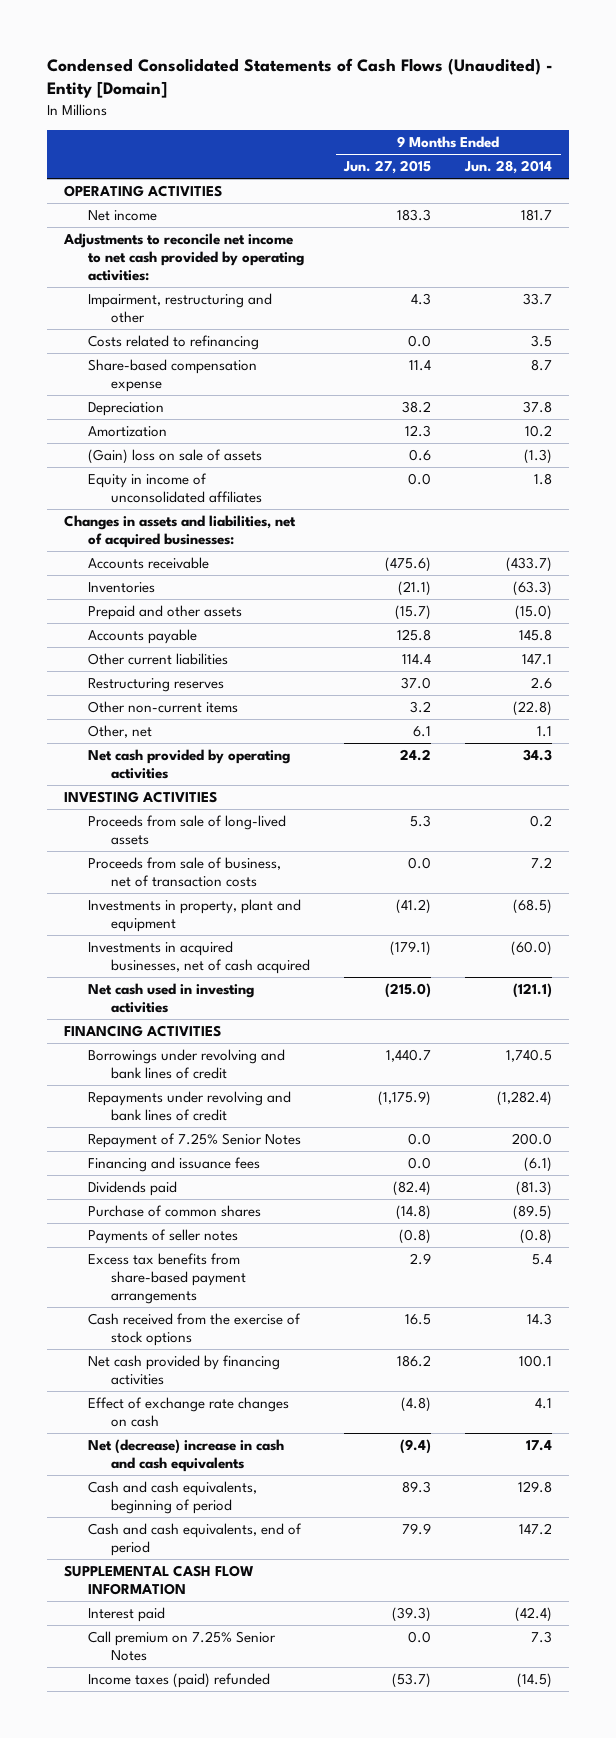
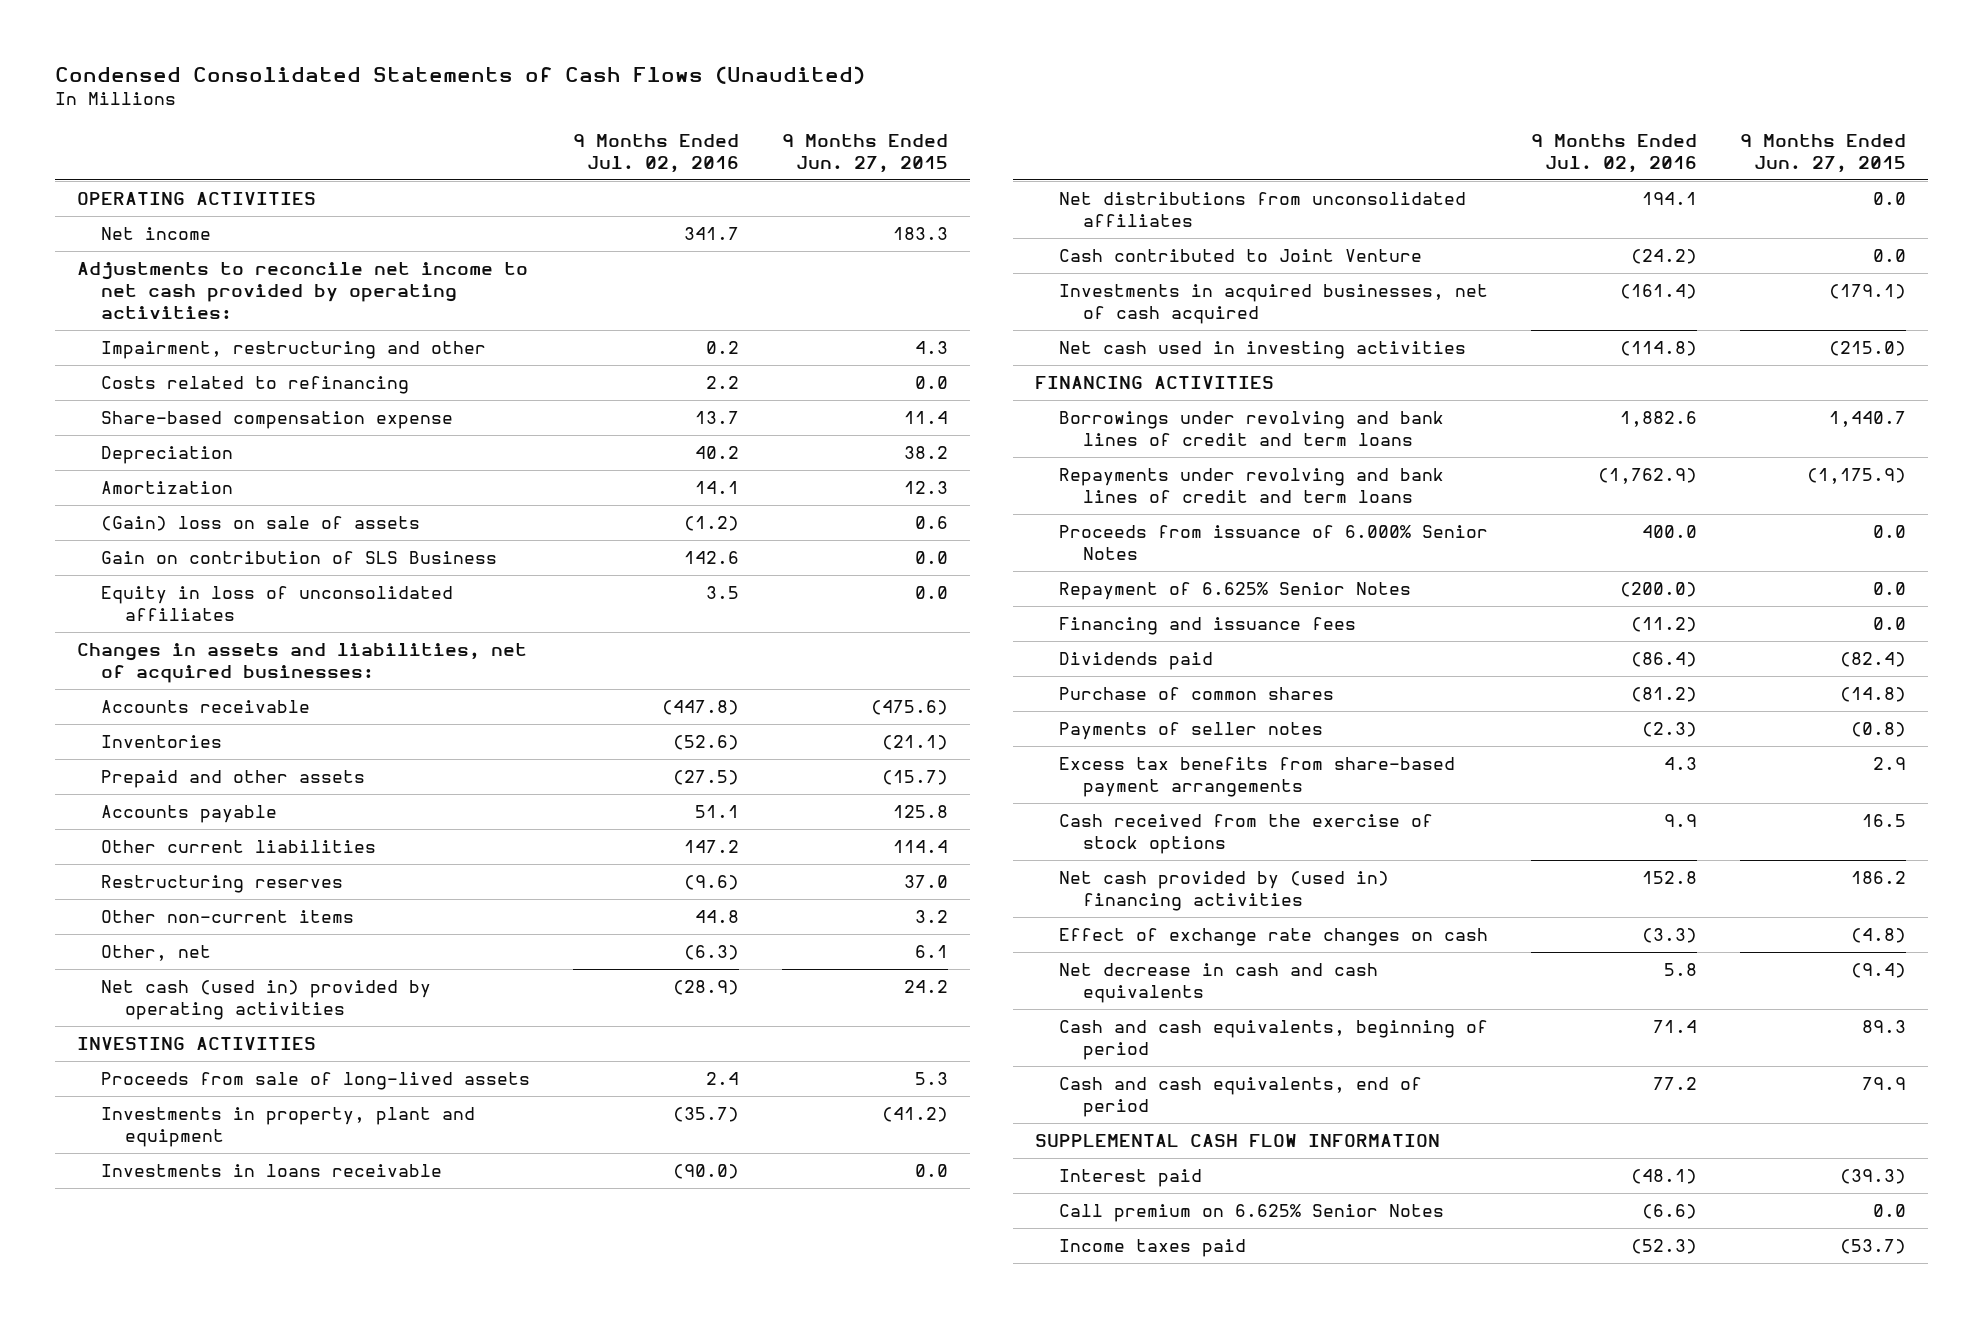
[46,57,553,99] Condensed Consolidated Statements of Cash Flows (Unaudited) - Entity [Domain] -> [54,65,865,84] Condensed Consolidated Statements of Cash Flows (Unaudited)
[464,160,553,175] Jun. 28, 2014 -> none
none -> [572,133,739,173] 9 Months Ended Jul. 02, 2016
none -> [100,551,497,565] Gain on contribution of SLS Business
[87,473,263,503] Equity in income of unconsolidated affiliates -> [100,586,453,622] Equity in loss of unconsolidated affiliates
[87,749,290,779] Net cash provided by operating activities -> [100,980,431,1021] Net cash (used in) provided by operating activities
[87,857,281,887] Proceeds from sale of business, net of transaction costs -> none
none -> [100,1164,442,1178] Investments in loans receivable
none -> [1058,192,1466,228] Net distributions from unconsolidated affiliates
none -> [1058,249,1422,263] Cash contributed to Joint Venture
[87,1049,285,1079] Borrowings under revolving and bank lines of credit -> [1058,411,1444,447] Borrowings under revolving and bank lines of credit and term loans
[87,1091,291,1121] Repayments under revolving and bank lines of credit -> [1058,468,1444,504] Repayments under revolving and bank lines of credit and term loans
none -> [1058,525,1488,561] Proceeds from issuance of 6.000% Senior Notes
[87,1133,301,1149] Repayment of 7.25% Senior Notes -> [1058,582,1411,601] Repayment of 6.625% Senior Notes
[87,1355,280,1385] Net cash provided by financing activities -> [1058,871,1389,912] Net cash provided by (used in) financing activities
[87,1439,284,1472] Net (decrease) increase in cash and cash equivalents -> [1058,963,1378,1004] Net decrease in cash and cash equivalents
[87,1631,276,1661] Call premium on 7.25% Senior Notes -> [1058,1204,1444,1223] Call premium on 6.625% Senior Notes
[87,1673,270,1689] Income taxes (paid) refunded -> [1058,1239,1246,1258] Income taxes paid

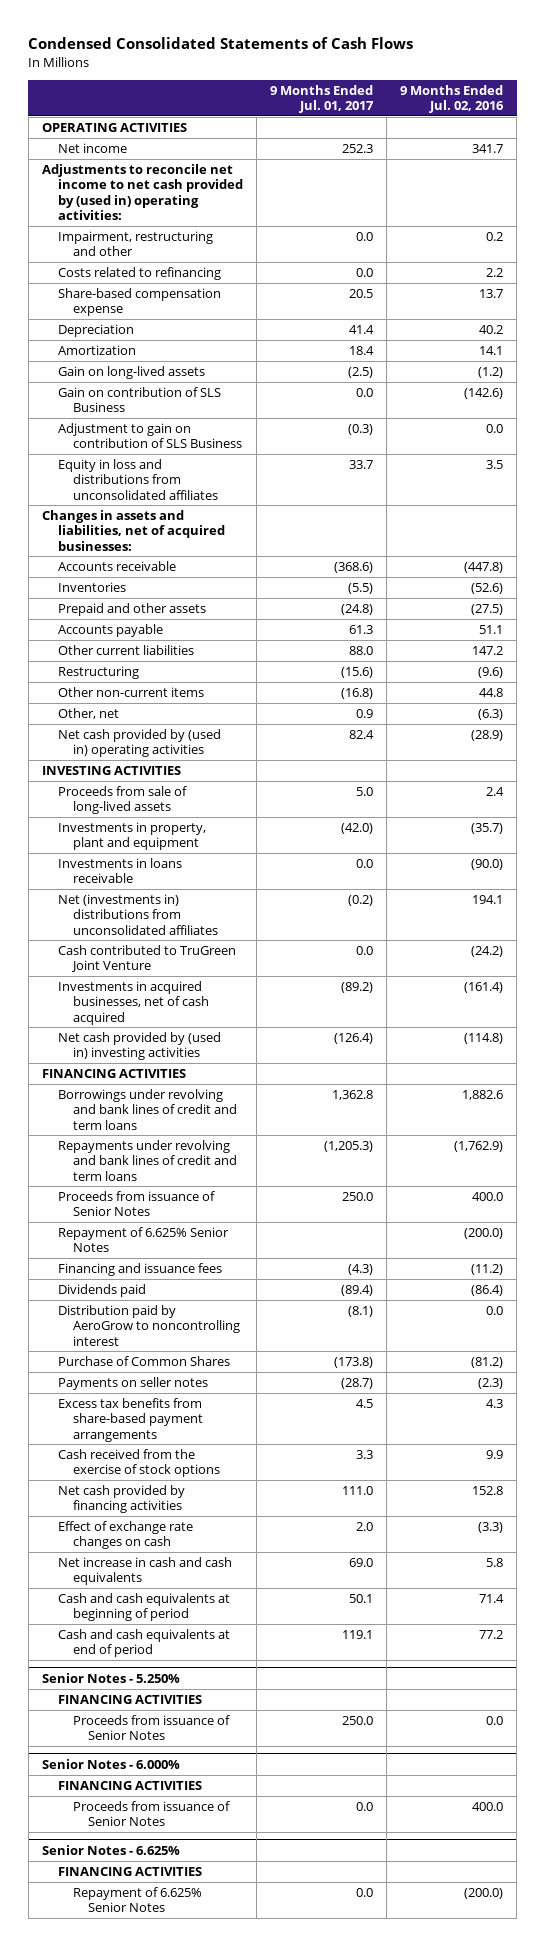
[54,65,865,84] Condensed Consolidated Statements of Cash Flows (Unaudited) -> [28,36,414,49] Condensed Consolidated Statements of Cash Flows
[782,133,949,173] 9 Months Ended Jun. 27, 2015 -> none
none -> [269,84,374,114] 9 Months Ended Jul. 01, 2017
[76,262,528,319] Adjustments to reconcile net income to net cash provided by operating activities: -> [42,164,243,220] Adjustments to reconcile net income to net cash provided by (used in) operating activities:
[100,516,420,532] (Gain) loss on sale of assets -> [57,366,205,380] Gain on long-lived assets
[683,551,739,565] 142.6 -> [464,388,504,400] (142.6)
none -> [57,423,243,449] Adjustment to gain on contribution of SLS Business
[100,586,453,622] Equity in loss of unconsolidated affiliates -> [57,459,219,500] Equity in loss and distributions from unconsolidated affiliates
[100,875,343,894] Restructuring reserves -> [57,666,139,680] Restructuring
[100,980,431,1021] Net cash (used in) provided by operating activities -> [57,729,221,758] Net cash provided by (used in) operating activities
[1058,192,1466,228] Net distributions from unconsolidated affiliates -> [57,894,219,935] Net (investments in) distributions from unconsolidated affiliates
[1058,249,1422,263] Cash contributed to Joint Venture -> [57,945,236,973] Cash contributed to TruGreen Joint Venture
[1058,341,1466,360] Net cash used in investing activities -> [57,1032,221,1061] Net cash provided by (used in) investing activities
[1058,525,1488,561] Proceeds from issuance of 6.000% Senior Notes -> [57,1191,215,1217] Proceeds from issuance of Senior Notes
none -> [57,1305,241,1346] Distribution paid by AeroGrow to noncontrolling interest
[1058,687,1334,701] Purchase of common shares -> [57,1356,230,1367] Purchase of Common Shares
[1058,722,1323,741] Payments of seller notes -> [57,1377,208,1391] Payments on seller notes
[1058,871,1389,912] Net cash provided by (used in) financing activities -> [57,1485,185,1514] Net cash provided by financing activities
[1034,1134,1440,1148] SUPPLEMENTAL CASH FLOW INFORMATION -> none
[1058,1169,1202,1188] Interest paid -> none
[1058,1204,1444,1223] Call premium on 6.625% Senior Notes -> none
[1058,1239,1246,1258] Income taxes paid -> none
[1058,963,1378,1004] Net decrease in cash and cash equivalents -> [57,1557,232,1586] Net increase in cash and cash equivalents
[1058,1020,1488,1061] Cash and cash equivalents, beginning of period -> [57,1593,230,1622] Cash and cash equivalents at beginning of period
[1058,1077,1422,1118] Cash and cash equivalents, end of period -> [57,1629,230,1658] Cash and cash equivalents at end of period
none -> [42,1672,181,1683] Senior Notes - 5.250%
none -> [57,1695,202,1705] FINANCING ACTIVITIES
none -> [73,1715,231,1741] Proceeds from issuance of Senior Notes
none -> [42,1758,181,1769] Senior Notes - 6.000%
none -> [57,1781,202,1791] FINANCING ACTIVITIES
none -> [73,1801,231,1827] Proceeds from issuance of Senior Notes
none -> [42,1844,181,1855] Senior Notes - 6.625%
none -> [57,1867,202,1877] FINANCING ACTIVITIES
none -> [73,1887,203,1913] Repayment of 6.625% Senior Notes

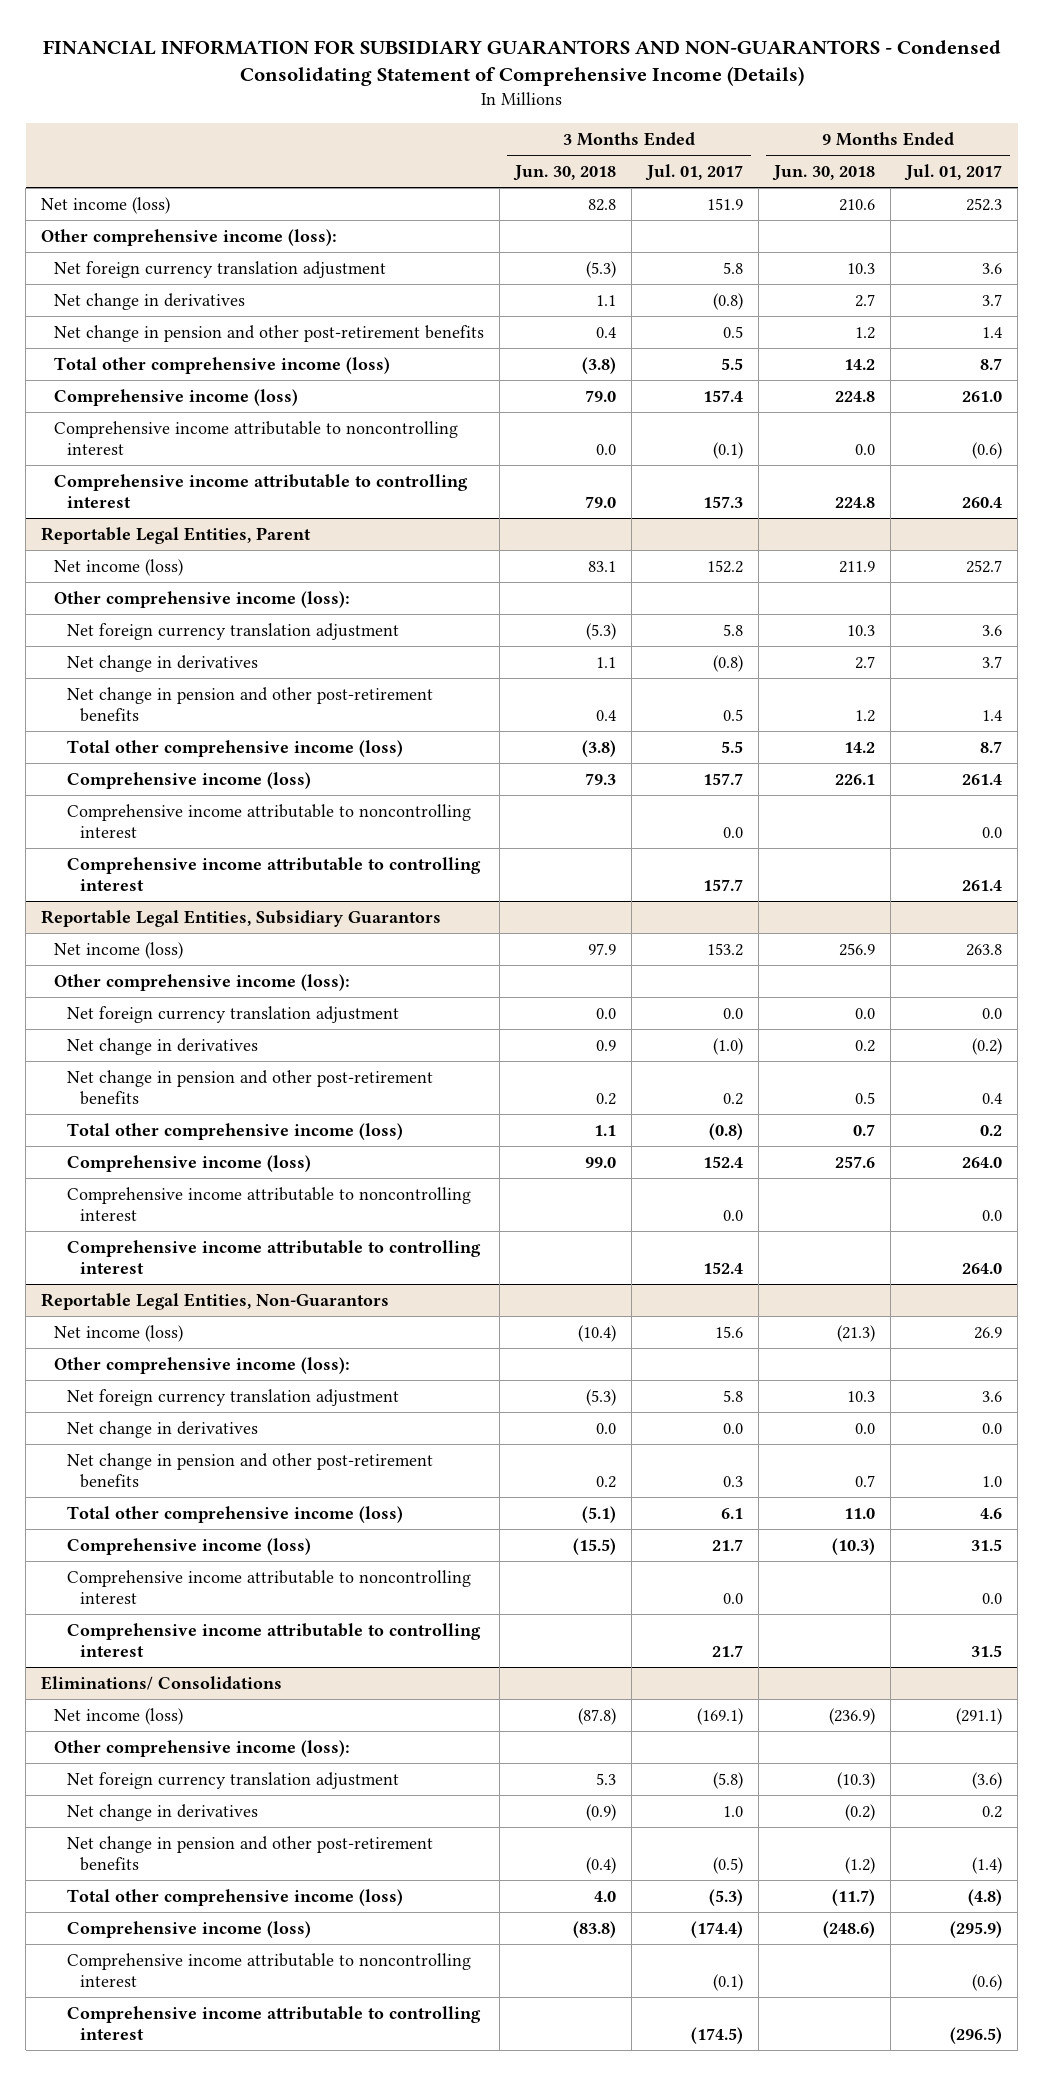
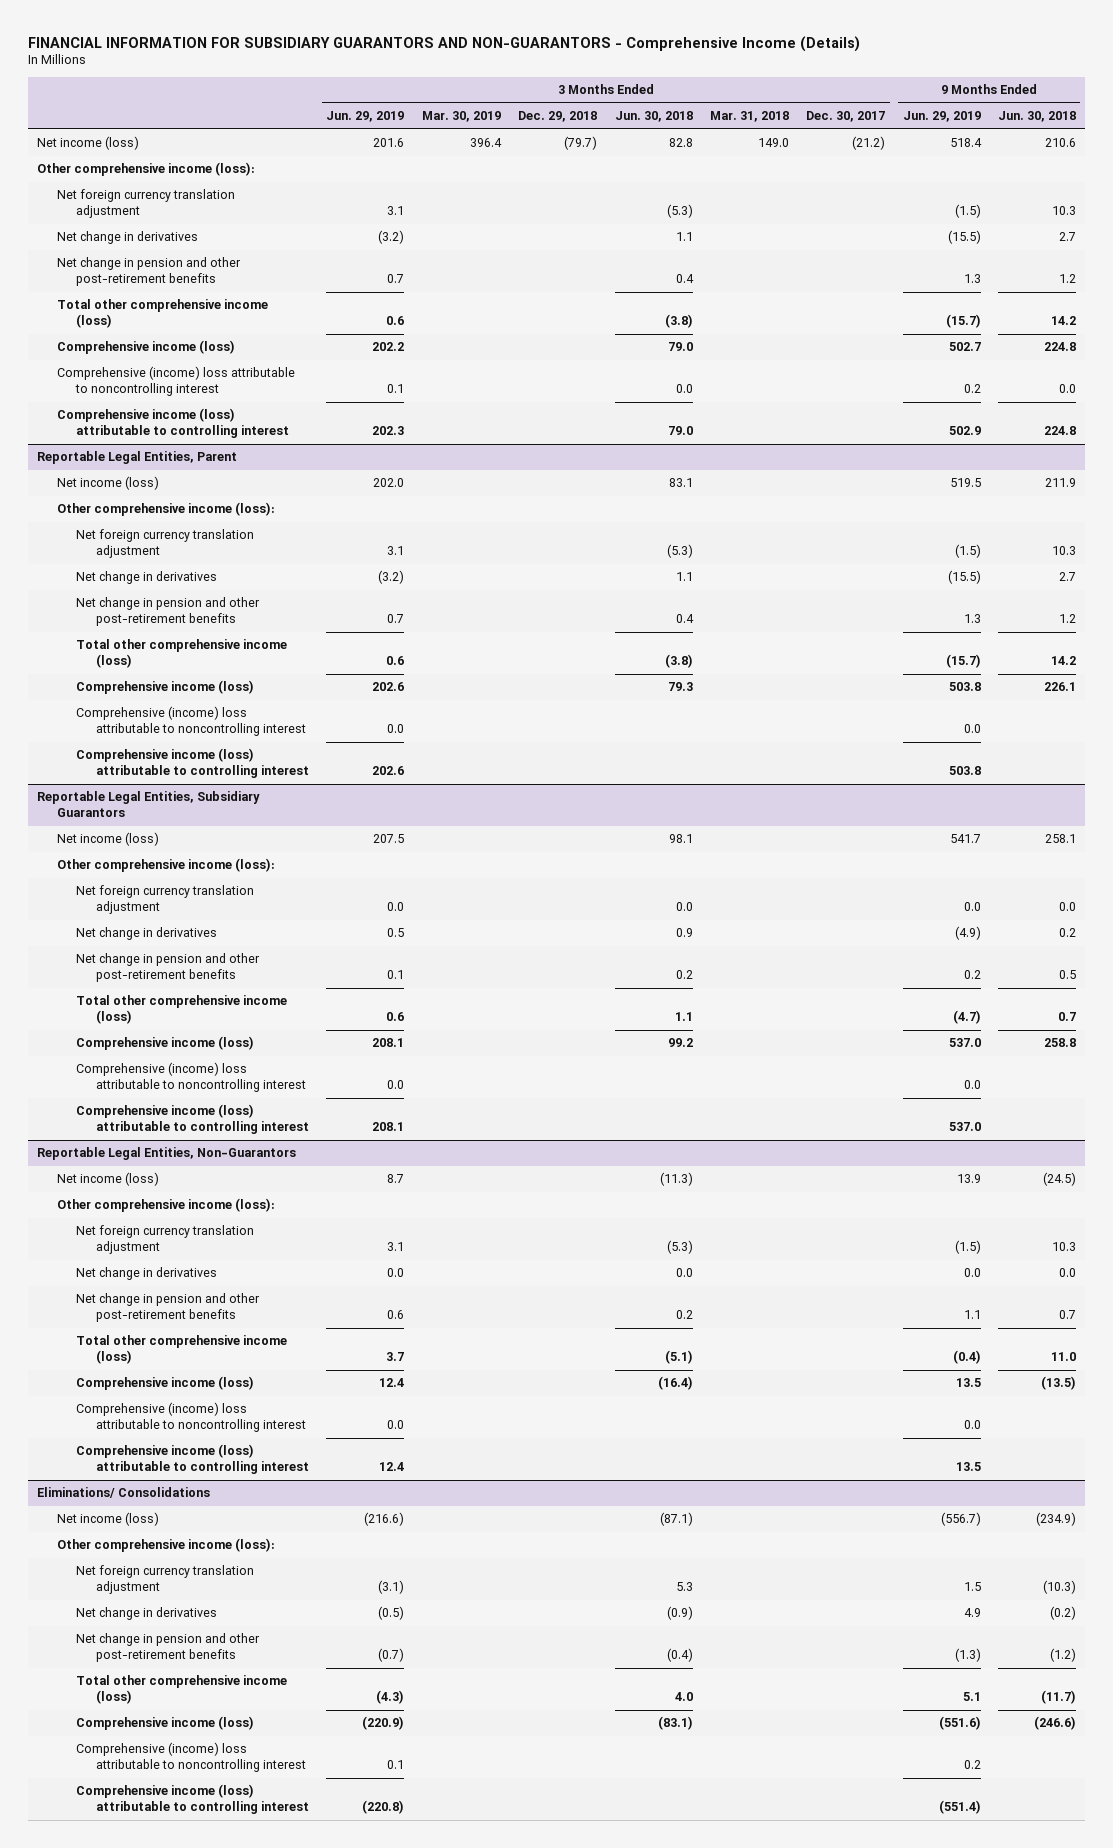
[42,39,1001,87] FINANCIAL INFORMATION FOR SUBSIDIARY GUARANTORS AND NON-GUARANTORS - Condensed Consolidating Statement of Comprehensive Income (Details) -> [28,35,861,52] FINANCIAL INFORMATION FOR SUBSIDIARY GUARANTORS AND NON-GUARANTORS - Comprehensive Income (Details)
[645,164,744,182] Jul. 01, 2017 -> none
[904,164,1003,182] Jul. 01, 2017 -> none
none -> [326,111,405,123] Jun. 29, 2019
none -> [421,111,501,123] Mar. 30, 2019
none -> [518,111,598,123] Dec. 29, 2018
none -> [709,111,789,123] Mar. 31, 2018
none -> [806,111,886,123] Dec. 30, 2017
none -> [902,111,981,123] Jun. 29, 2019
[54,420,459,456] Comprehensive income attributable to noncontrolling interest -> [56,366,295,397] Comprehensive (income) loss attributable to noncontrolling interest
[54,473,469,509] Comprehensive income attributable to controlling interest -> [56,408,290,439] Comprehensive income (loss) attributable to controlling interest
[67,803,472,839] Comprehensive income attributable to noncontrolling interest -> [76,706,306,737] Comprehensive (income) loss attributable to noncontrolling interest
[67,856,482,892] Comprehensive income attributable to controlling interest -> [76,748,309,779] Comprehensive income (loss) attributable to controlling interest
[588,942,617,955] 97.9 -> [668,834,693,844] 98.1
[839,942,876,956] 256.9 -> [1045,834,1077,844] 258.1
[585,1156,617,1168] 99.0 -> [667,1038,693,1048] 99.2
[835,1155,876,1168] 257.6 -> [1044,1038,1077,1048] 258.8
[67,1186,472,1222] Comprehensive income attributable to noncontrolling interest -> [76,1062,306,1093] Comprehensive (income) loss attributable to noncontrolling interest
[67,1239,482,1275] Comprehensive income attributable to controlling interest -> [76,1104,309,1135] Comprehensive income (loss) attributable to controlling interest
[578,1324,617,1342] (10.4) -> [659,1172,693,1187] (11.3)
[837,1324,876,1342] (21.3) -> [1043,1172,1077,1187] (24.5)
[573,1537,617,1555] (15.5) -> [657,1376,693,1391] (16.4)
[832,1537,876,1555] (10.3) -> [1041,1376,1077,1391] (13.5)
[67,1569,472,1605] Comprehensive income attributable to noncontrolling interest -> [76,1402,306,1433] Comprehensive (income) loss attributable to noncontrolling interest
[67,1622,482,1658] Comprehensive income attributable to controlling interest -> [76,1444,309,1475] Comprehensive income (loss) attributable to controlling interest
[578,1707,617,1725] (87.8) -> [659,1512,693,1527] (87.1)
[829,1707,876,1725] (236.9) -> [1036,1512,1077,1527] (234.9)
[573,1920,617,1938] (83.8) -> [657,1716,693,1731] (83.1)
[823,1920,876,1938] (248.6) -> [1034,1716,1077,1731] (246.6)
[67,1952,472,1988] Comprehensive income attributable to noncontrolling interest -> [76,1742,306,1773] Comprehensive (income) loss attributable to noncontrolling interest
[67,2005,482,2041] Comprehensive income attributable to controlling interest -> [76,1784,309,1815] Comprehensive income (loss) attributable to controlling interest

